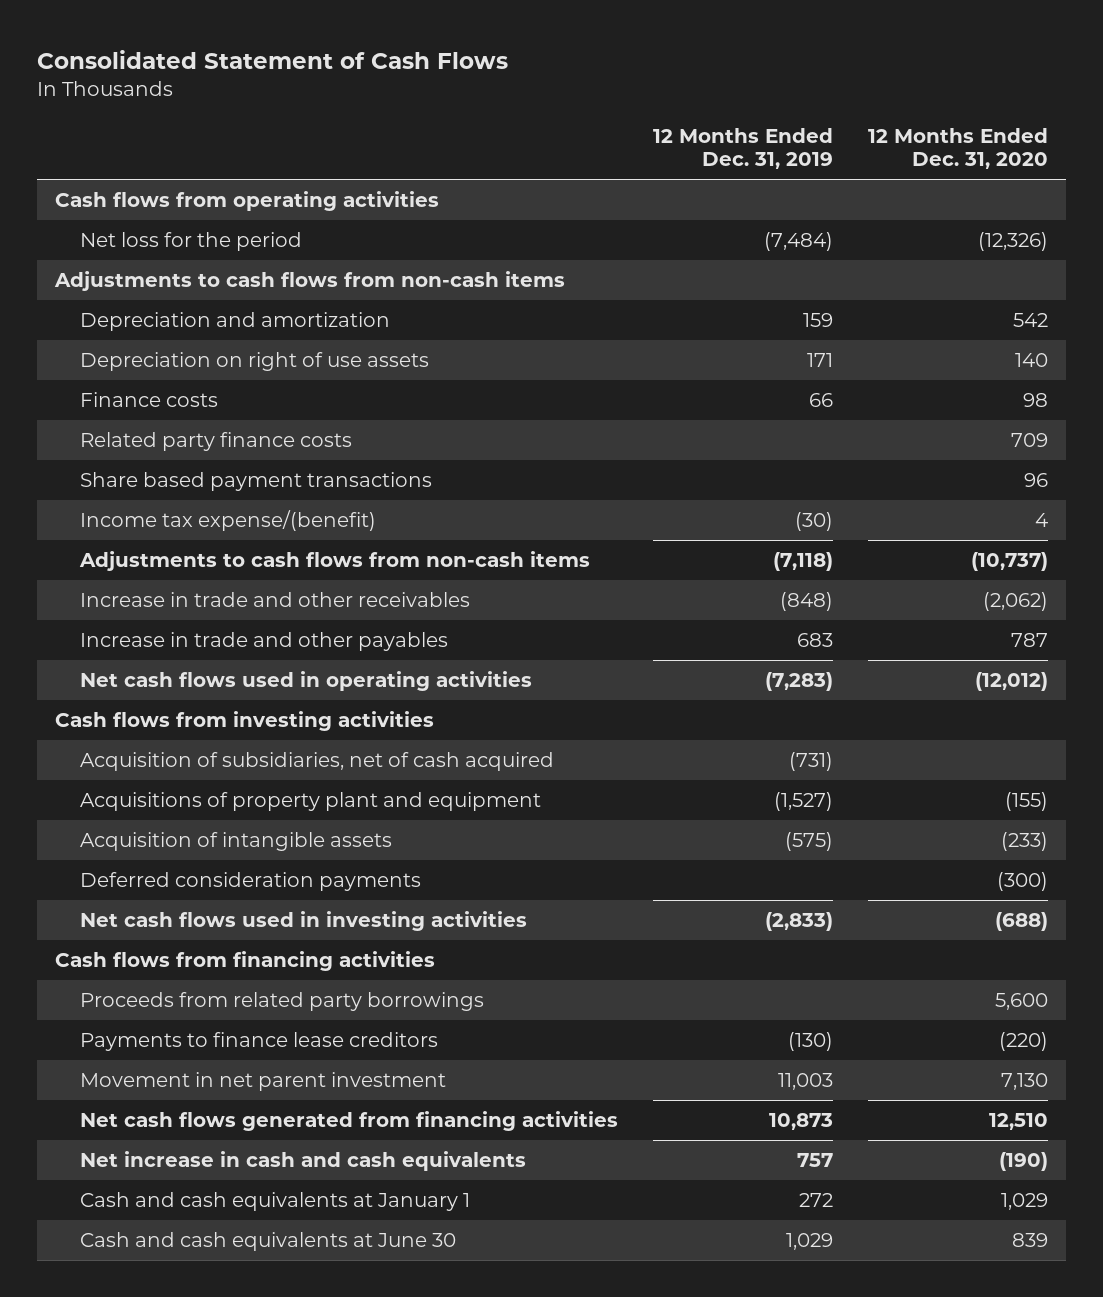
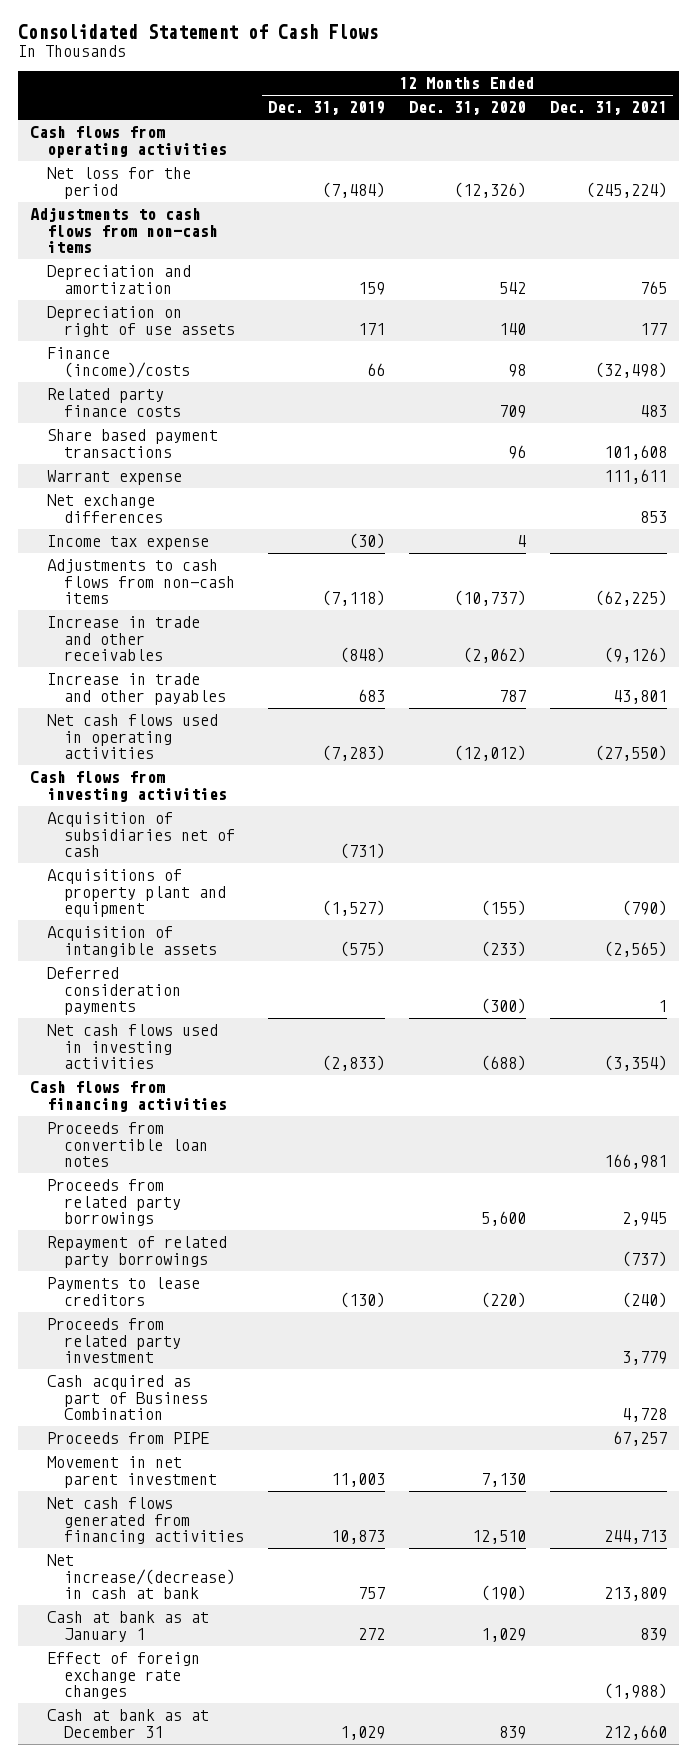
none -> [549,101,667,116] Dec. 31, 2021
[79,391,218,407] Finance costs -> [46,347,190,378] Finance (income)/costs
none -> [46,470,182,486] Warrant expense
none -> [46,494,163,523] Net exchange differences
[79,509,376,531] Income tax expense/(benefit) -> [46,535,209,551] Income tax expense
[79,751,554,771] Acquisition of subsidiaries, net of cash acquired -> [46,812,235,858] Acquisition of subsidiaries net of cash
none -> [46,1122,208,1168] Proceeds from convertible loan notes
none -> [46,1236,227,1268] Repayment of related party borrowings
[79,1031,438,1051] Payments to finance lease creditors -> [46,1277,200,1306] Payments to lease creditors
none -> [46,1318,181,1364] Proceeds from related party investment
none -> [46,1375,208,1421] Cash acquired as part of Business Combination
none -> [46,1432,209,1445] Proceeds from PIPE
[79,1150,526,1171] Net increase in cash and cash equivalents -> [46,1554,235,1600] Net increase/(decrease) in cash at bank
[79,1191,470,1211] Cash and cash equivalents at January 1 -> [46,1611,209,1642] Cash at bank as at January 1
none -> [46,1652,200,1700] Effect of foreign exchange rate changes
[79,1231,456,1251] Cash and cash equivalents at June 30 -> [46,1709,209,1738] Cash at bank as at December 31

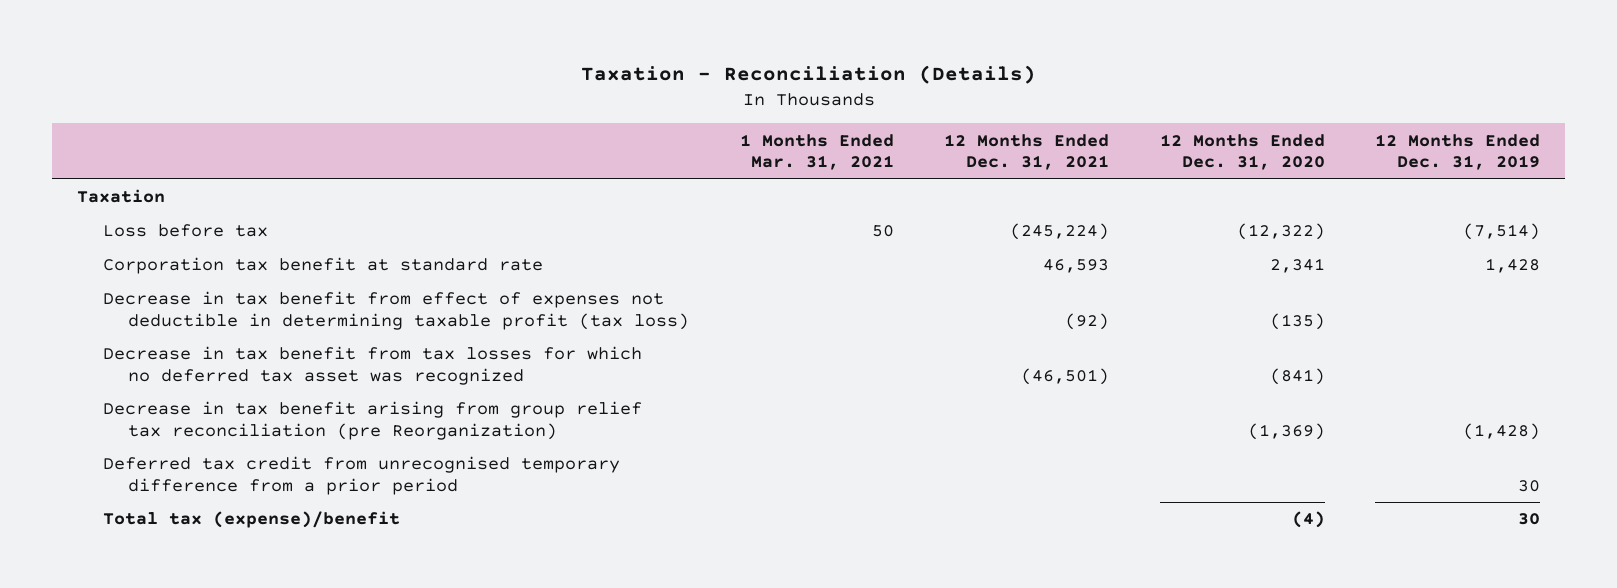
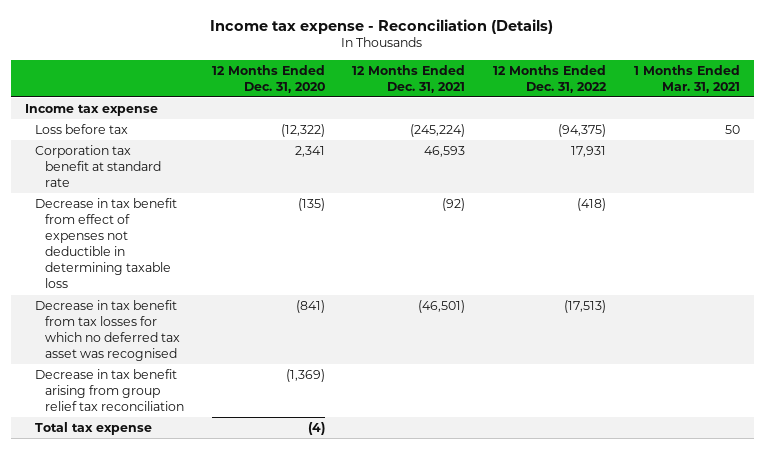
[580,65,1036,85] Taxation - Reconciliation (Details) -> [210,18,554,34] Income tax expense - Reconciliation (Details)
[1375,133,1541,171] 12 Months Ended Dec. 31, 2019 -> none
none -> [493,64,608,93] 12 Months Ended Dec. 31, 2022
[77,189,166,204] Taxation -> [25,103,159,116] Income tax expense
[102,456,620,496] Deferred tax credit from unrecognised temporary difference from a prior period -> none
[102,291,690,331] Decrease in tax benefit from effect of expenses not deductible in determining taxable profit (tax loss) -> [34,197,177,289] Decrease in tax benefit from effect of expenses not deductible in determining taxable loss
[102,346,642,386] Decrease in tax benefit from tax losses for which no deferred tax asset was recognized -> [34,299,180,362] Decrease in tax benefit from tax losses for which no deferred tax asset was recognised
[102,401,642,441] Decrease in tax benefit arising from group relief tax reconciliation (pre Reorganization) -> [34,368,184,412] Decrease in tax benefit arising from group relief tax reconciliation
[102,511,400,529] Total tax (expense)/benefit -> [34,421,152,435] Total tax expense

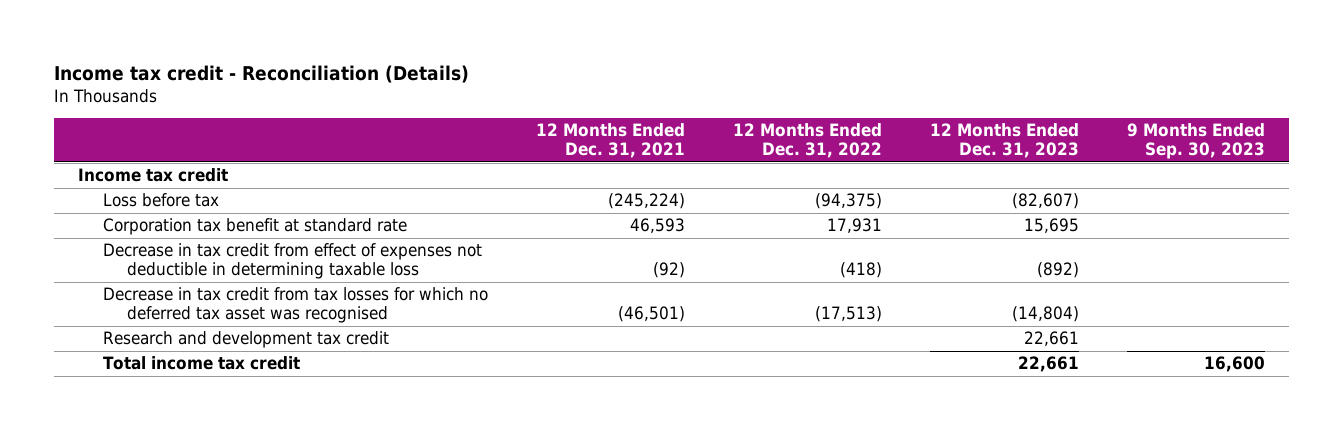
[210,18,554,34] Income tax expense - Reconciliation (Details) -> [54,64,470,83] Income tax credit - Reconciliation (Details)
[211,64,325,93] 12 Months Ended Dec. 31, 2020 -> none
[633,64,740,93] 1 Months Ended Mar. 31, 2021 -> none
none -> [930,123,1080,159] 12 Months Ended Dec. 31, 2023
none -> [1127,123,1266,160] 9 Months Ended Sep. 30, 2023
[25,103,159,116] Income tax expense -> [78,168,229,183] Income tax credit
[34,368,184,412] Decrease in tax benefit arising from group relief tax reconciliation -> none
[34,197,177,289] Decrease in tax benefit from effect of expenses not deductible in determining taxable loss -> [102,243,482,280] Decrease in tax credit from effect of expenses not deductible in determining taxable loss
[34,299,180,362] Decrease in tax benefit from tax losses for which no deferred tax asset was recognised -> [102,287,488,324] Decrease in tax credit from tax losses for which no deferred tax asset was recognised
none -> [102,331,389,349] Research and development tax credit
[34,421,152,435] Total tax expense -> [102,356,300,371] Total income tax credit

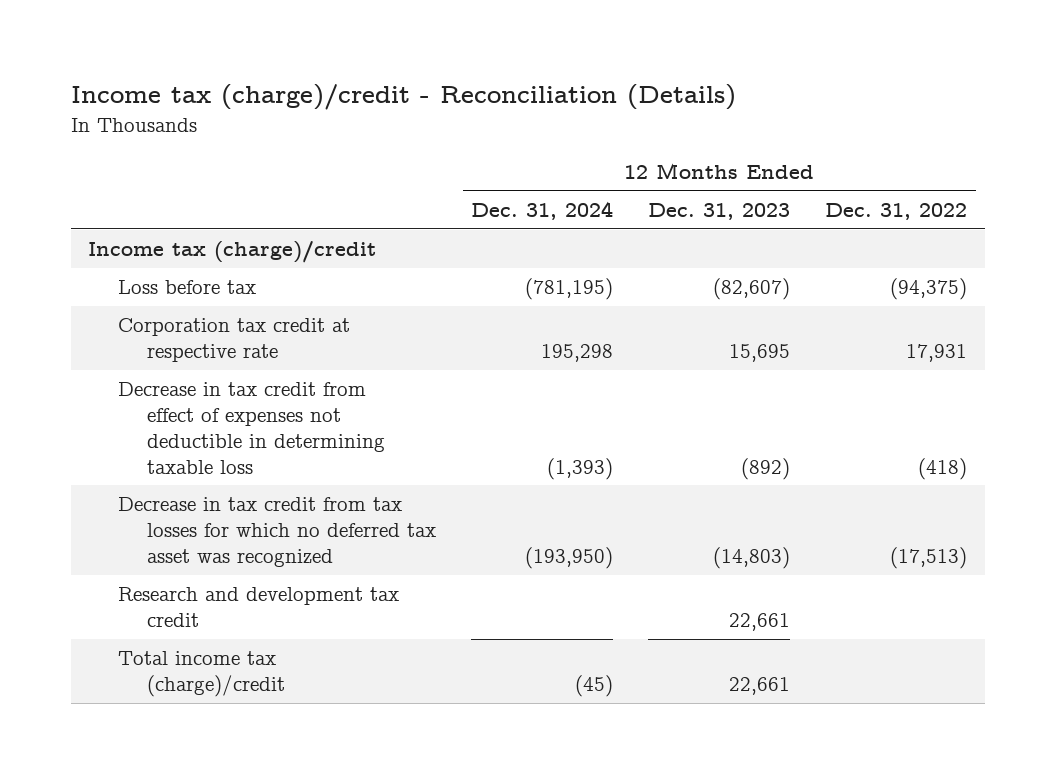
[54,64,470,83] Income tax credit - Reconciliation (Details) -> [70,84,736,111] Income tax (charge)/credit - Reconciliation (Details)
[535,123,685,159] 12 Months Ended Dec. 31, 2021 -> none
[1127,123,1266,160] 9 Months Ended Sep. 30, 2023 -> none
none -> [471,200,614,220] Dec. 31, 2024
[78,168,229,183] Income tax credit -> [88,241,377,264] Income tax (charge)/credit
[102,218,407,236] Corporation tax benefit at standard rate -> [117,318,350,363] Corporation tax credit at respective rate
[102,287,488,324] Decrease in tax credit from tax losses for which no deferred tax asset was recognised -> [117,497,437,567] Decrease in tax credit from tax losses for which no deferred tax asset was recognized
[1012,306,1080,323] (14,804) -> [713,546,791,569] (14,803)
[102,356,300,371] Total income tax credit -> [117,651,286,698] Total income tax (charge)/credit

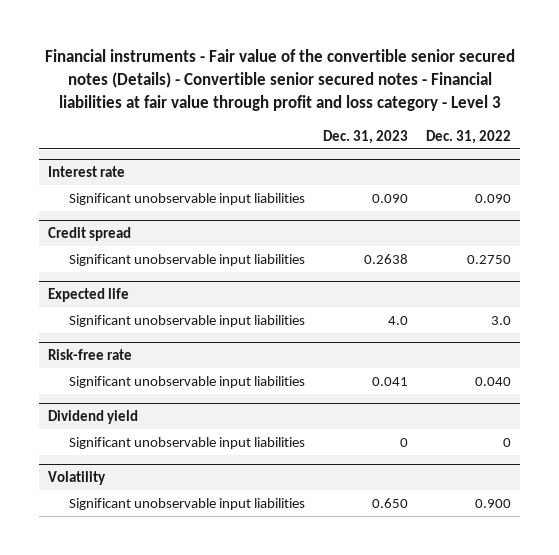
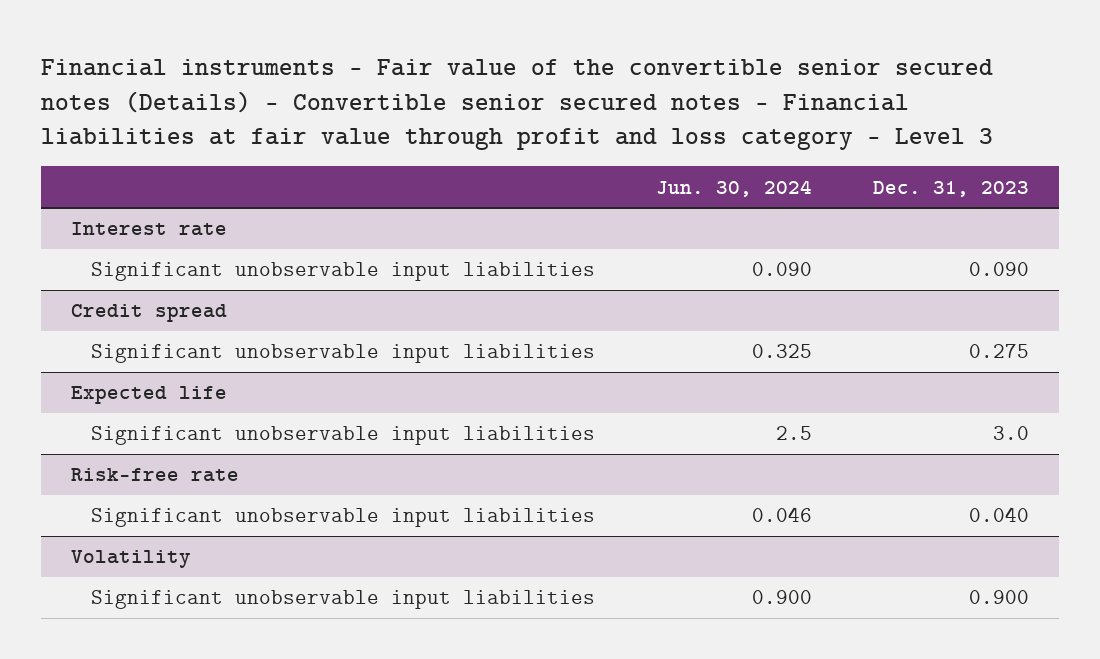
[426,129,512,144] Dec. 31, 2022 -> none
none -> [655,179,812,197] Jun. 30, 2024
[363,253,408,264] 0.2638 -> [968,344,1029,359] 0.275
[387,315,408,325] 4.0 -> [992,426,1029,441] 3.0
[48,409,139,424] Dividend yield -> none
[68,436,305,449] Significant unobservable input liabilities -> none
[371,376,408,386] 0.041 -> [968,507,1029,523] 0.040
[371,497,408,508] 0.650 -> [968,590,1029,605] 0.900

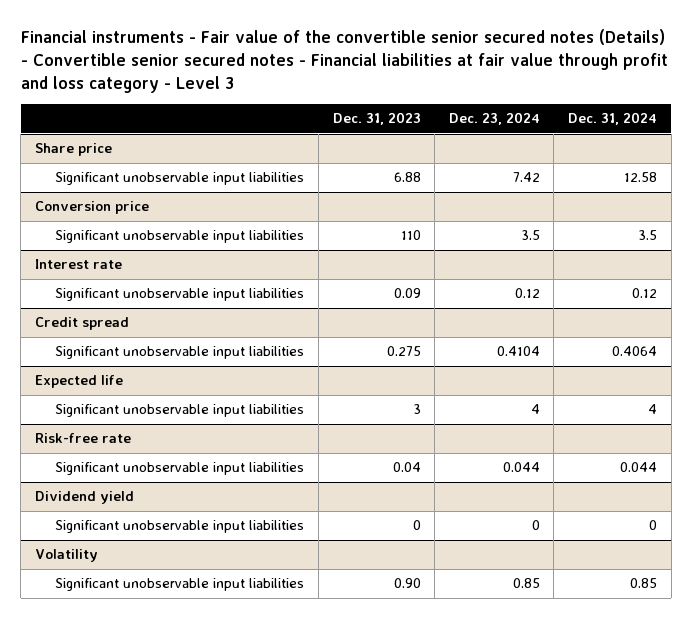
[655,179,812,197] Jun. 30, 2024 -> none
none -> [448,112,540,126] Dec. 23, 2024
none -> [568,112,658,126] Dec. 31, 2024
none -> [34,143,112,157] Share price
none -> [55,172,305,186] Significant unobservable input liabilities
none -> [34,201,149,215] Conversion price
none -> [55,230,305,244] Significant unobservable input liabilities
[968,262,1029,277] 0.090 -> [393,288,421,299] 0.09
[992,426,1029,441] 3.0 -> [412,404,421,415] 3
[968,507,1029,523] 0.040 -> [392,462,421,473] 0.04
none -> [34,491,134,505] Dividend yield
none -> [55,520,305,534] Significant unobservable input liabilities
[968,590,1029,605] 0.900 -> [393,578,421,589] 0.90

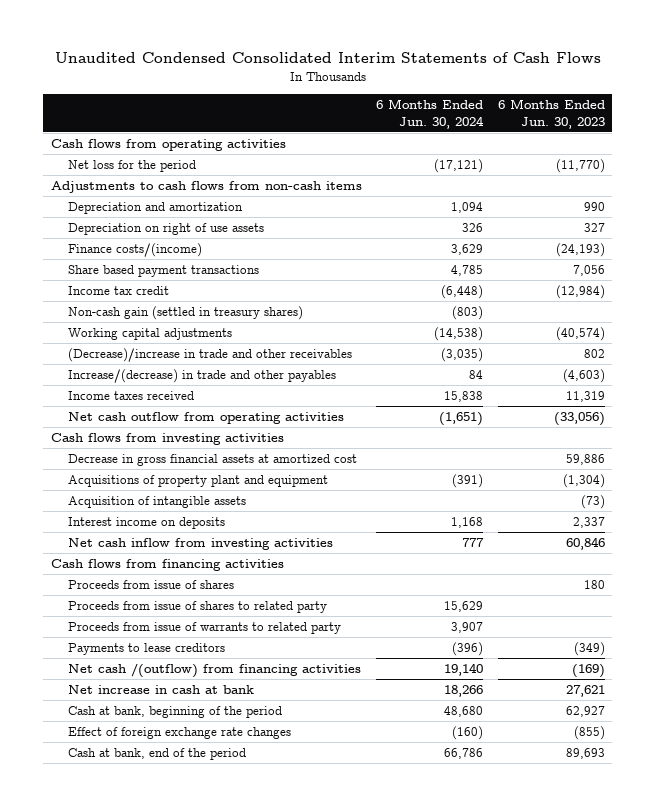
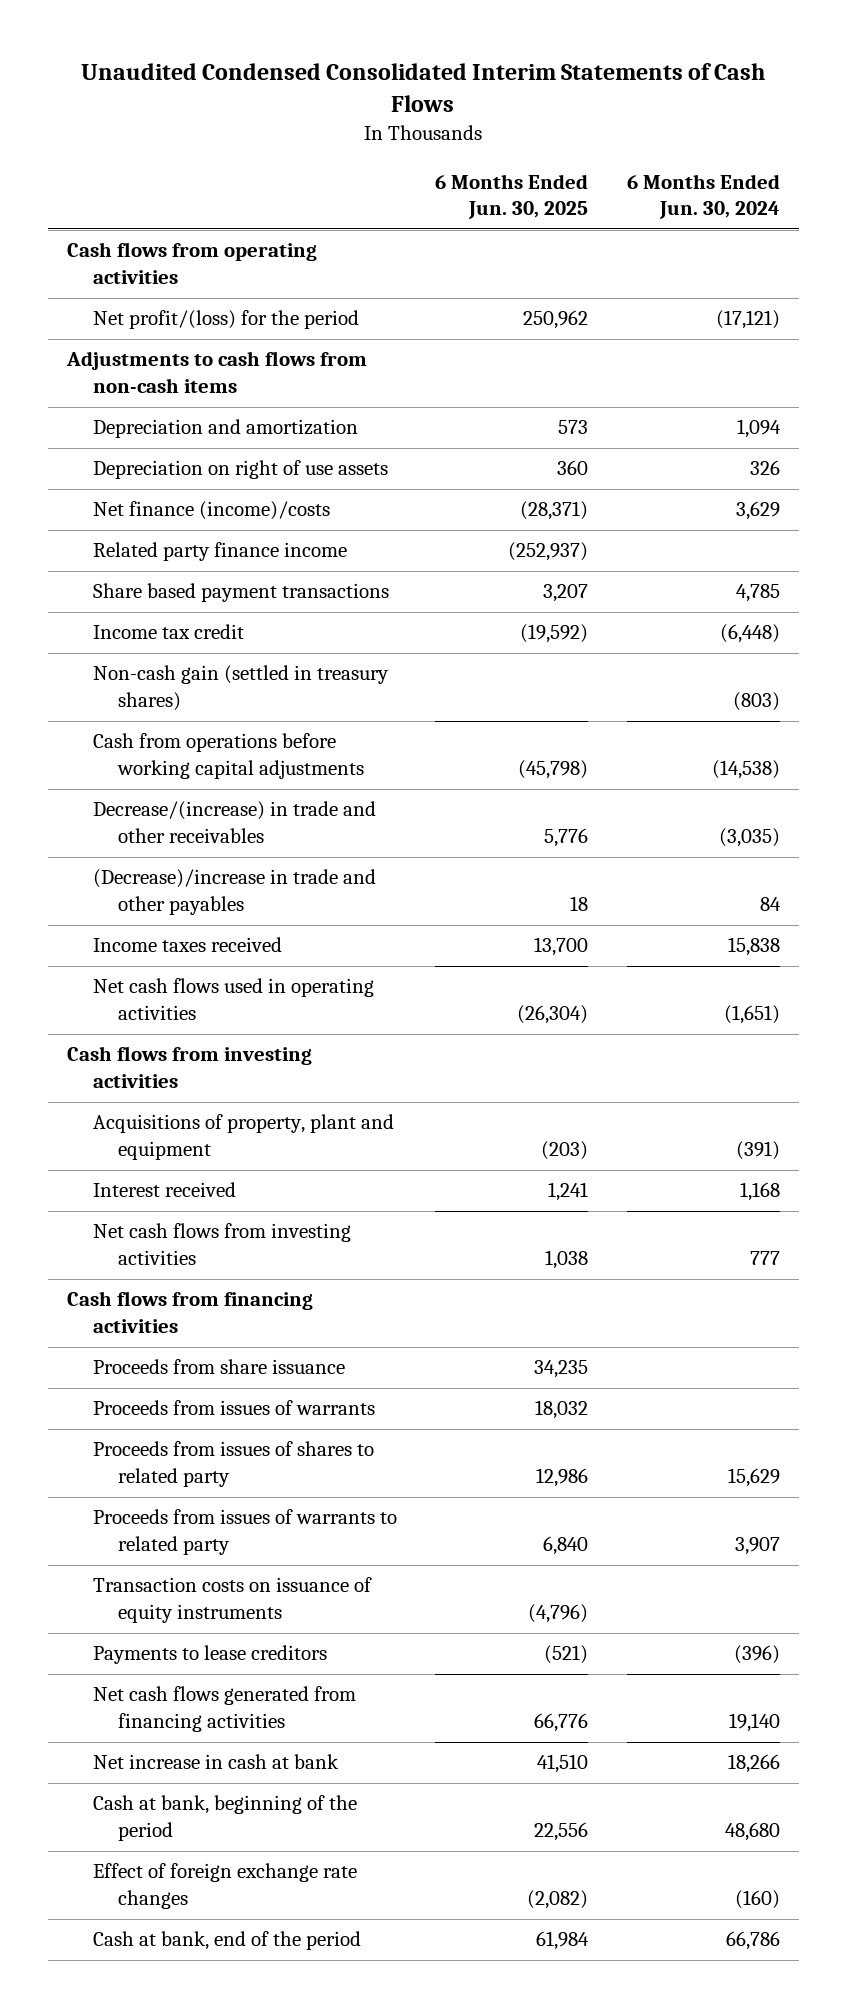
[498,99,606,129] 6 Months Ended Jun. 30, 2023 -> none
none -> [435,173,589,220] 6 Months Ended Jun. 30, 2025
[68,160,197,173] Net loss for the period -> [92,310,359,330] Net profit/(loss) for the period
[68,243,203,258] Finance costs/(income) -> [92,501,330,521] Net finance (income)/costs
none -> [92,542,347,562] Related party finance income
[68,328,233,341] Working capital adjustments -> [92,733,365,780] Cash from operations before working capital adjustments
[68,348,353,363] (Decrease)/increase in trade and other receivables -> [92,801,376,844] Decrease/(increase) in trade and other receivables
[68,369,337,384] Increase/(decrease) in trade and other payables -> [92,869,376,916] (Decrease)/increase in trade and other payables
[68,412,345,425] Net cash outflow from operating activities -> [92,978,374,1021] Net cash flows used in operating activities
[68,454,358,467] Decrease in gross financial assets at amortized cost -> none
[68,496,247,509] Acquisition of intangible assets -> none
[68,475,329,488] Acquisitions of property plant and equipment -> [92,1114,394,1161] Acquisitions of property, plant and equipment
[68,517,226,530] Interest income on deposits -> [92,1182,236,1198] Interest received
[68,538,334,551] Net cash inflow from investing activities -> [92,1223,351,1266] Net cash flows from investing activities
[68,580,235,590] Proceeds from issue of shares -> [92,1359,345,1375] Proceeds from share issuance
none -> [92,1400,375,1416] Proceeds from issues of warrants
[68,601,328,614] Proceeds from issue of shares to related party -> [92,1441,374,1488] Proceeds from issues of shares to related party
[68,622,342,635] Proceeds from issue of warrants to related party -> [92,1509,397,1556] Proceeds from issues of warrants to related party
none -> [92,1577,372,1624] Transaction costs on issuance of equity instruments
[68,663,362,679] Net cash /(outflow) from financing activities -> [92,1686,356,1733] Net cash flows generated from financing activities

